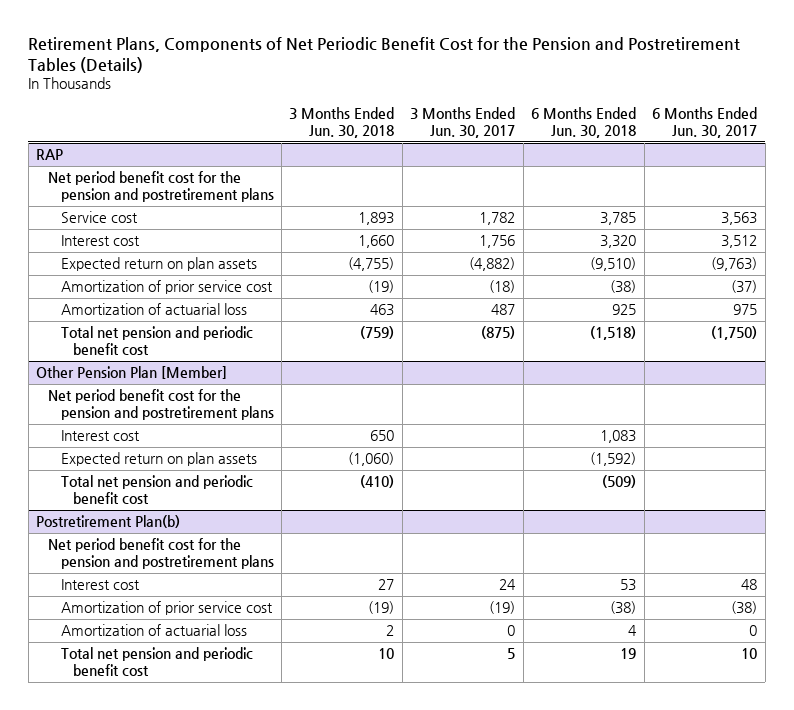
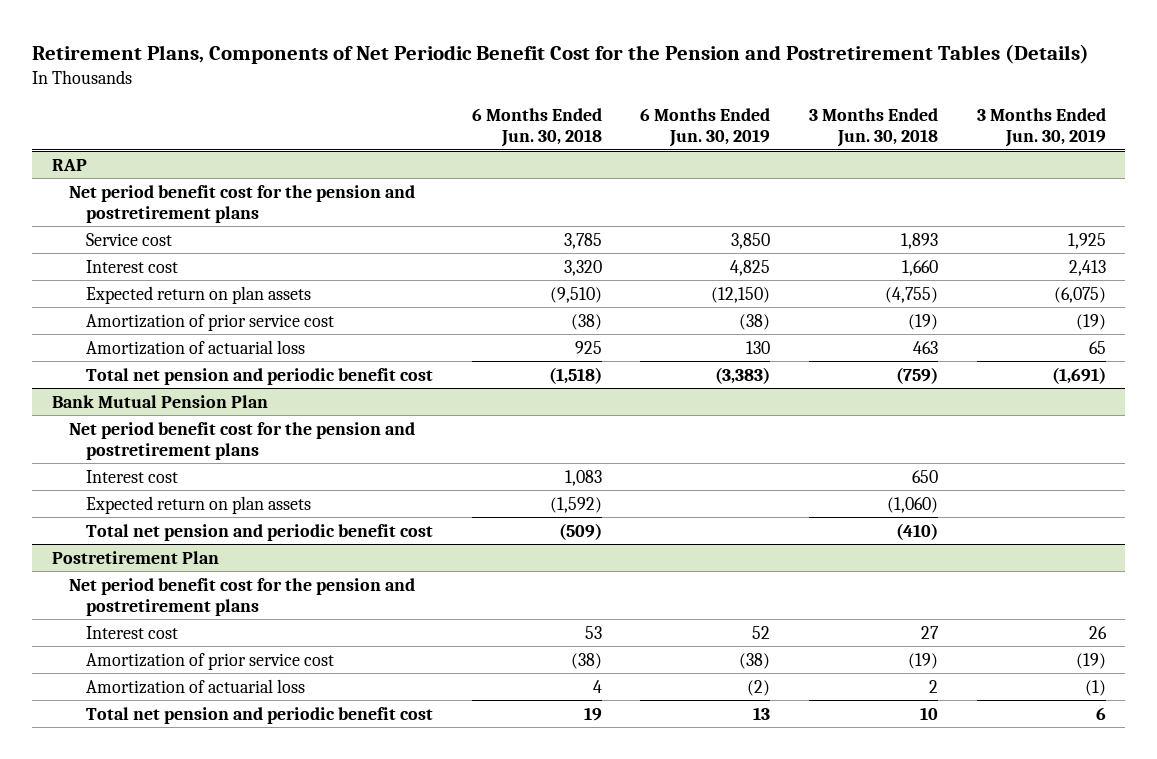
[410,106,516,138] 3 Months Ended Jun. 30, 2017 -> none
[652,106,758,138] 6 Months Ended Jun. 30, 2017 -> none
none -> [640,108,771,148] 6 Months Ended Jun. 30, 2019
none -> [976,108,1106,148] 3 Months Ended Jun. 30, 2019
[36,366,228,380] Other Pension Plan [Member] -> [51,394,268,408] Bank Mutual Pension Plan
[36,515,181,529] Postretirement Plan(b) -> [51,550,219,564] Postretirement Plan

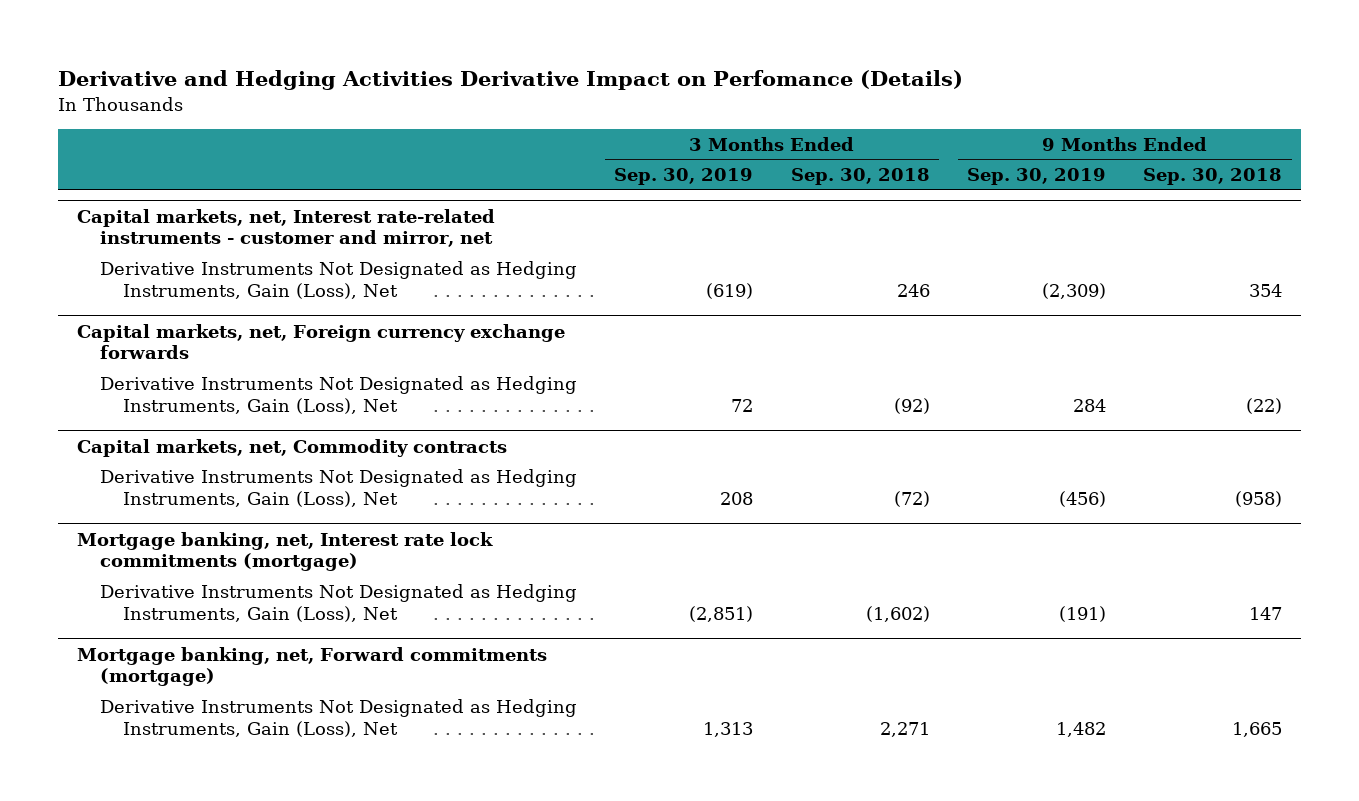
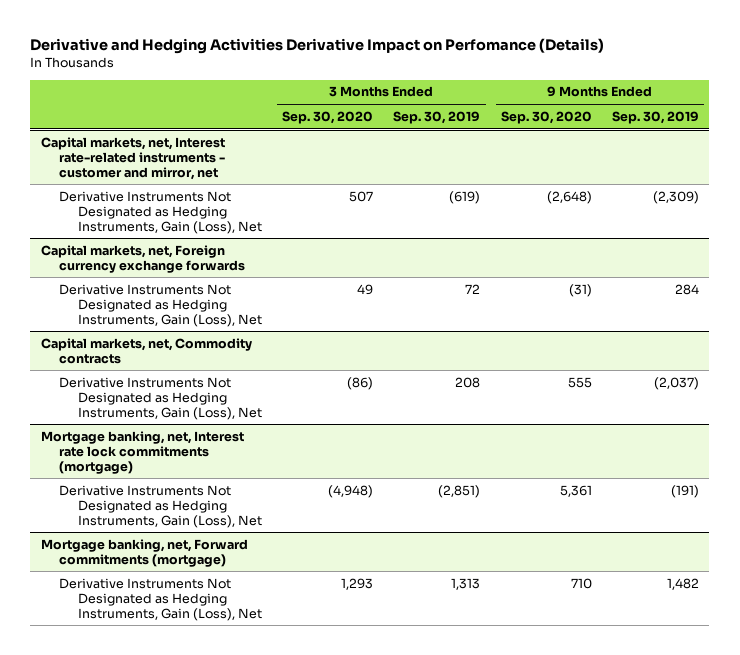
[790,167,930,185] Sep. 30, 2018 -> none
[1143,167,1283,185] Sep. 30, 2018 -> none
none -> [282,110,374,124] Sep. 30, 2020
none -> [500,110,592,124] Sep. 30, 2020
[1059,490,1107,507] (456) -> [654,376,700,390] (2,037)

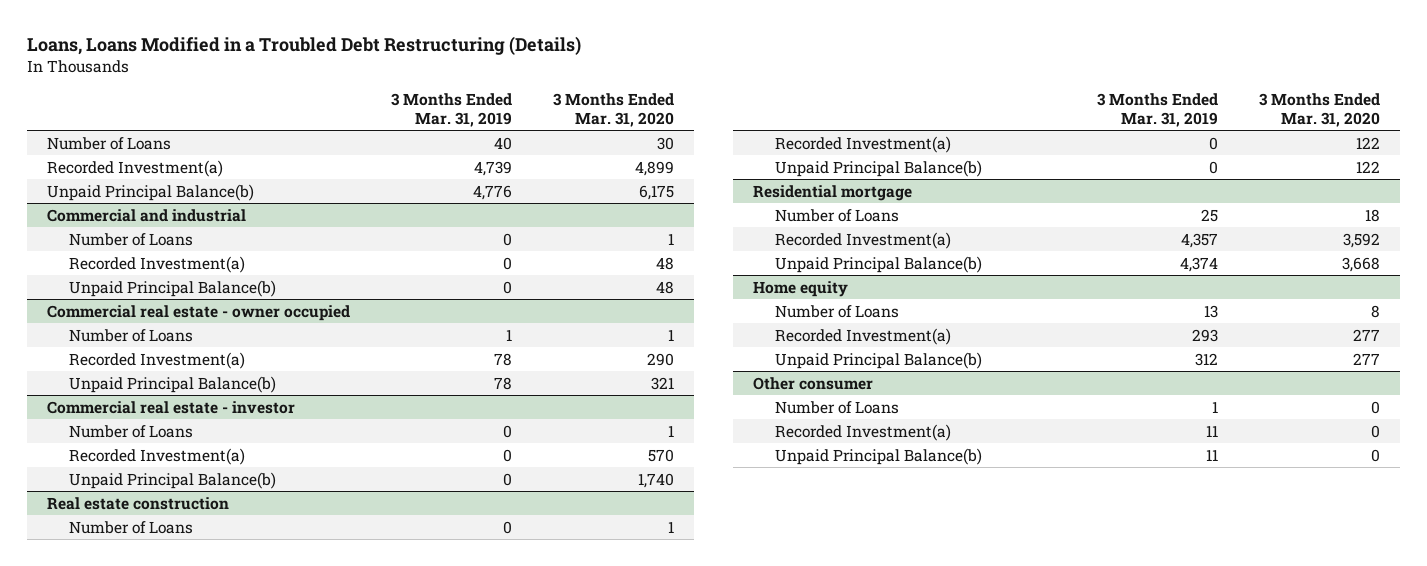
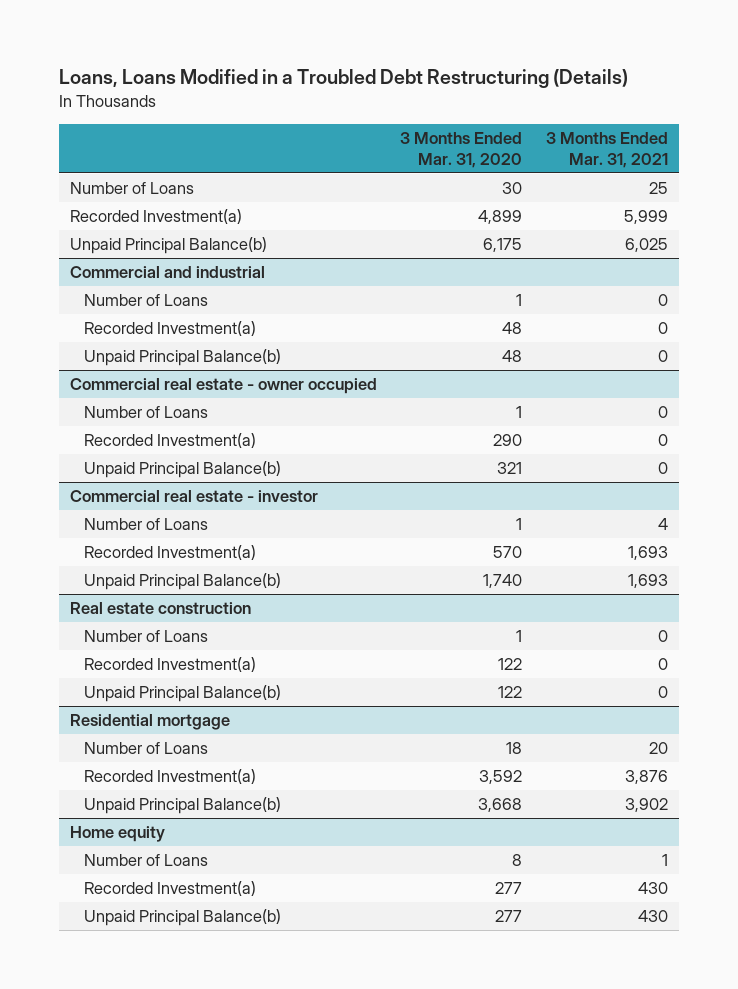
[391,93,513,127] 3 Months Ended Mar. 31, 2019 -> none
none -> [545,131,668,168] 3 Months Ended Mar. 31, 2021
[753,376,874,390] Other consumer -> none
[775,400,900,414] Number of Loans -> none
[775,423,952,441] Recorded Investment(a) -> none
[775,447,983,465] Unpaid Principal Balance(b) -> none

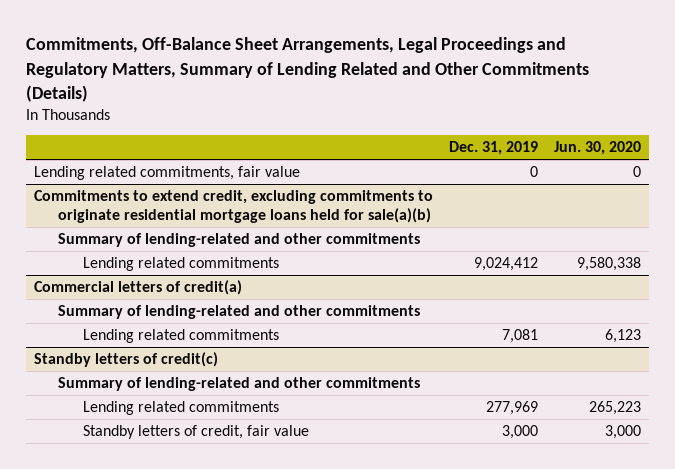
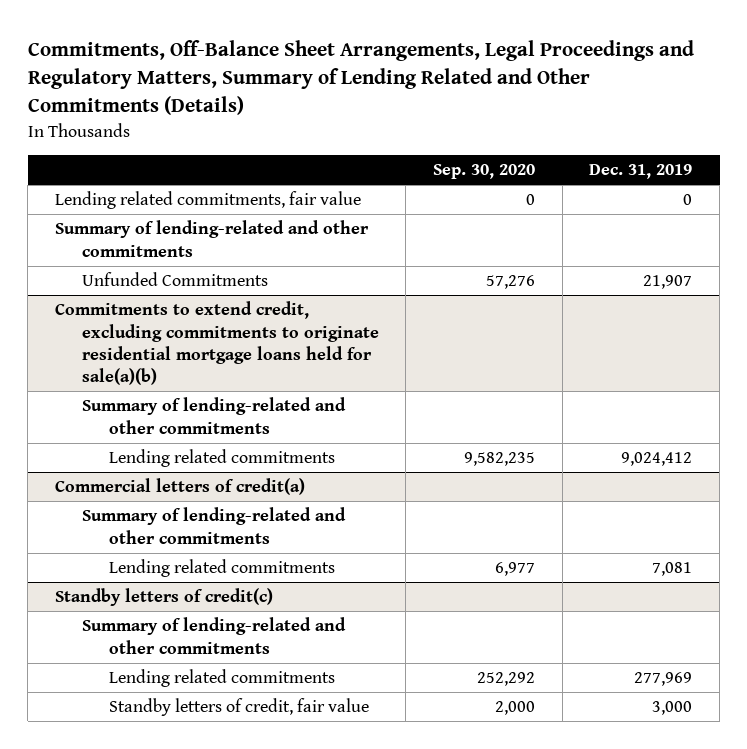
[553,141,641,156] Jun. 30, 2020 -> none
none -> [433,164,536,180] Sep. 30, 2020
none -> [55,220,370,257] Summary of lending-related and other commitments
none -> [81,272,268,287] Unfunded Commitments

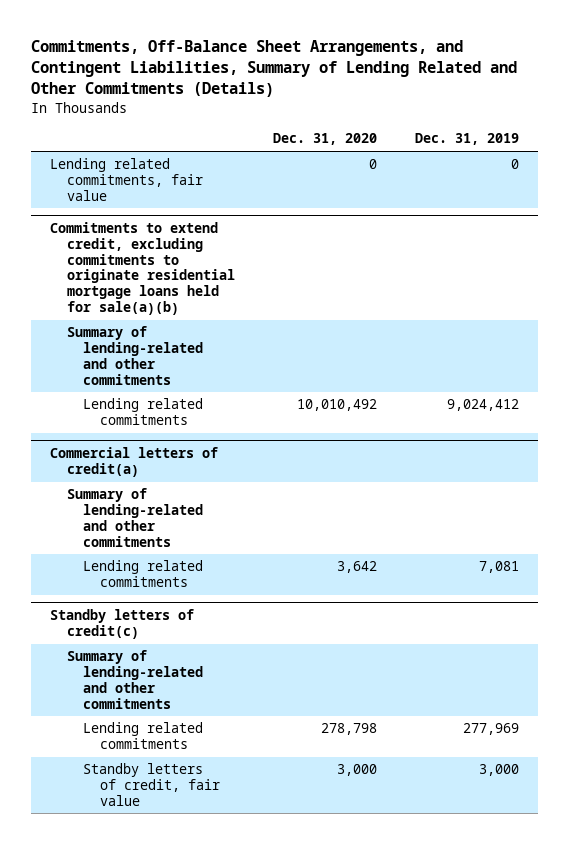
[27,40,694,116] Commitments, Off-Balance Sheet Arrangements, Legal Proceedings and Regulatory Matters, Summary of Lending Related and Other Commitments (Details) -> [31,40,518,98] Commitments, Off-Balance Sheet Arrangements, and Contingent Liabilities, Summary of Lending Related and Other Commitments (Details)
[433,164,536,180] Sep. 30, 2020 -> none
none -> [272,133,377,146] Dec. 31, 2020
[55,220,370,257] Summary of lending-related and other commitments -> none
[81,272,268,287] Unfunded Commitments -> none

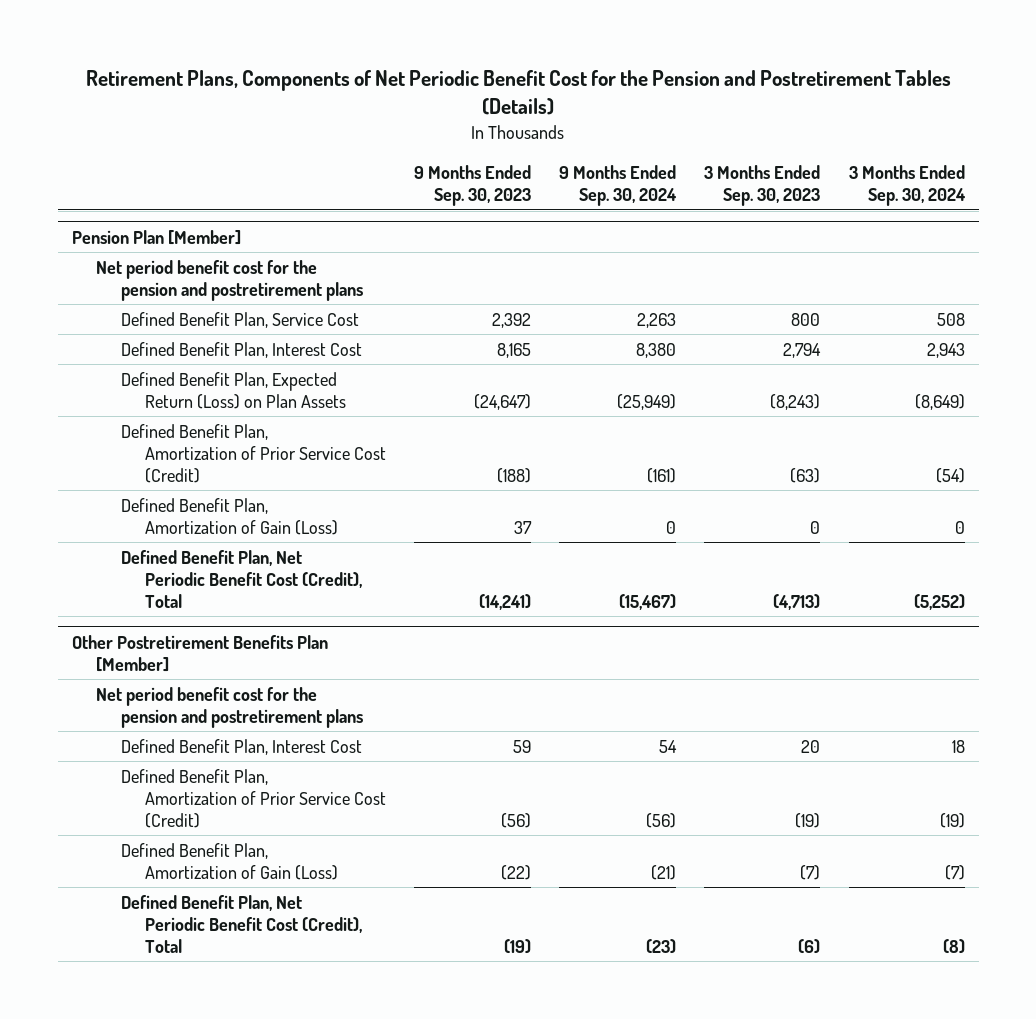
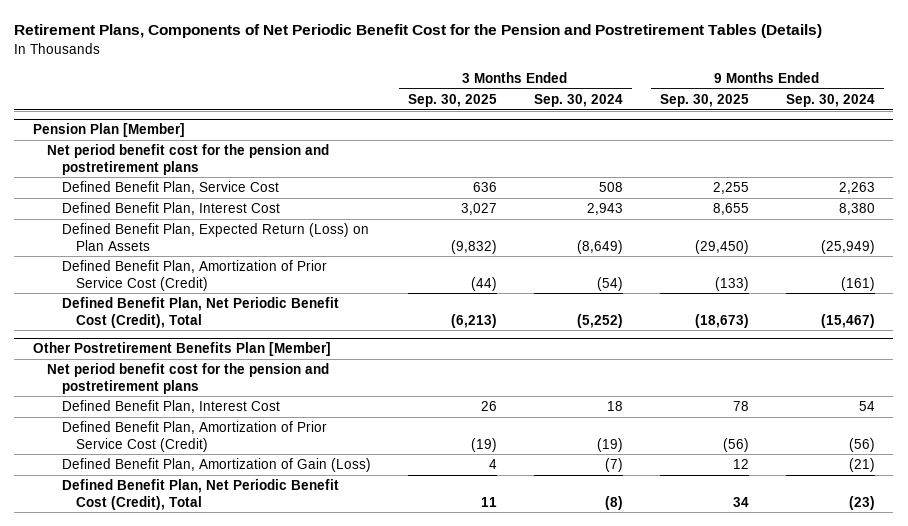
[414,165,532,207] 9 Months Ended Sep. 30, 2023 -> none
[704,165,821,207] 3 Months Ended Sep. 30, 2023 -> none
none -> [407,93,497,107] Sep. 30, 2025
none -> [659,93,749,107] Sep. 30, 2025
[120,497,339,535] Defined Benefit Plan, Amortization of Gain (Loss) -> none

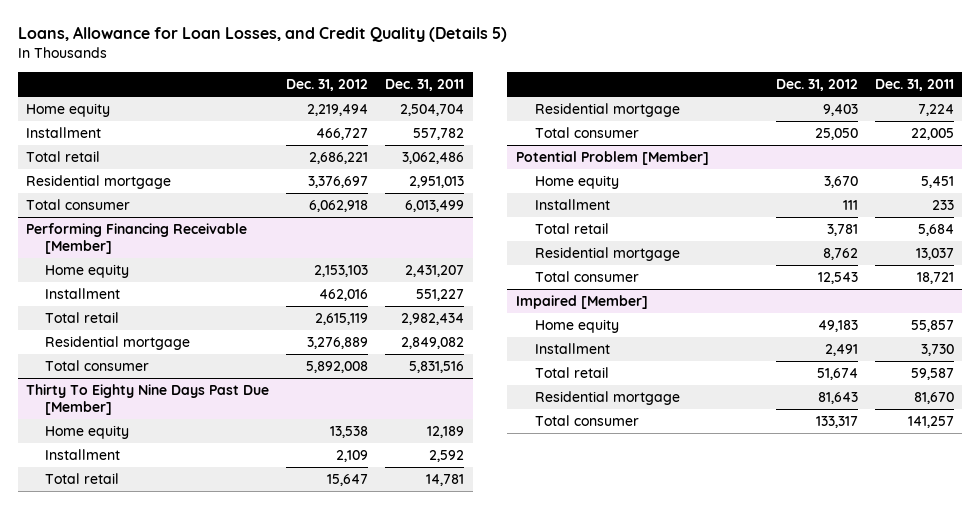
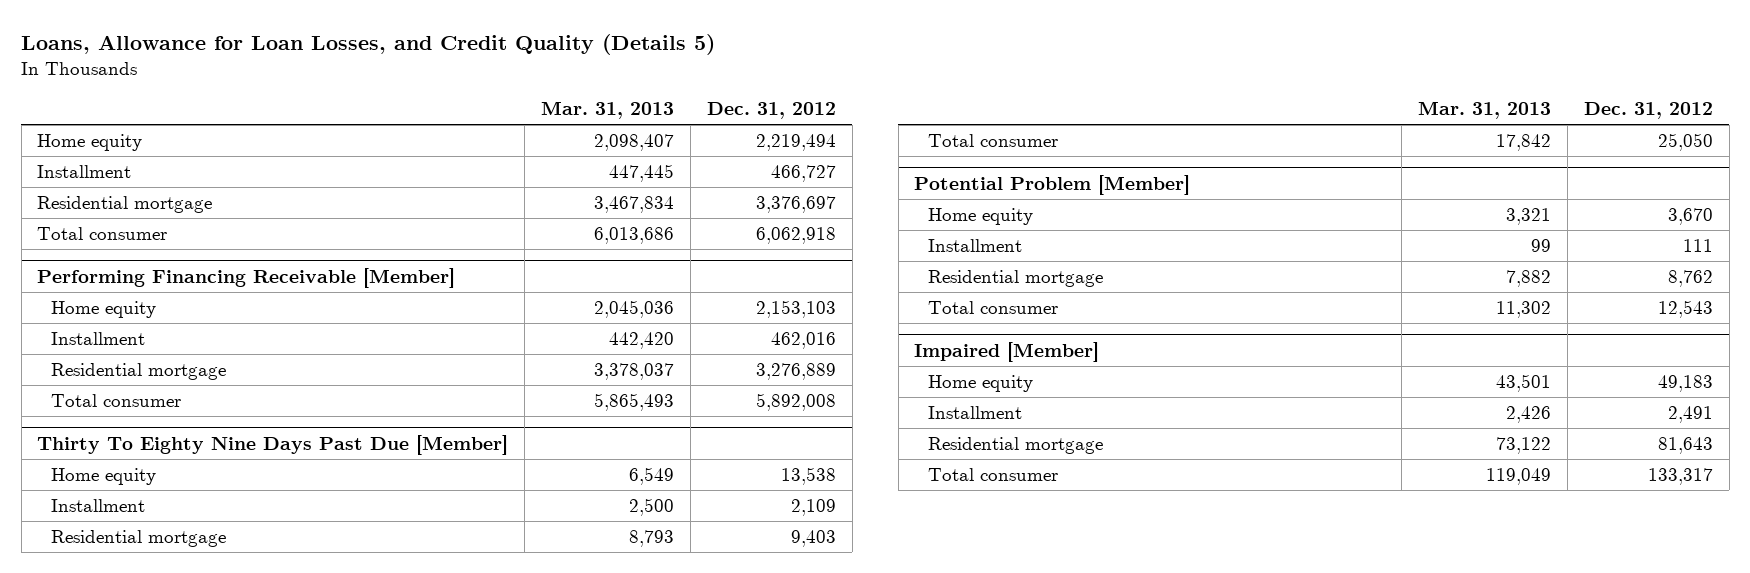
[385,78,465,91] Dec. 31, 2011 -> none
none -> [541,101,675,120] Mar. 31, 2013
[26,151,101,163] Total retail -> none
[45,312,120,324] Total retail -> none
[45,473,120,485] Total retail -> none
[534,223,609,235] Total retail -> none
[534,367,609,379] Total retail -> none

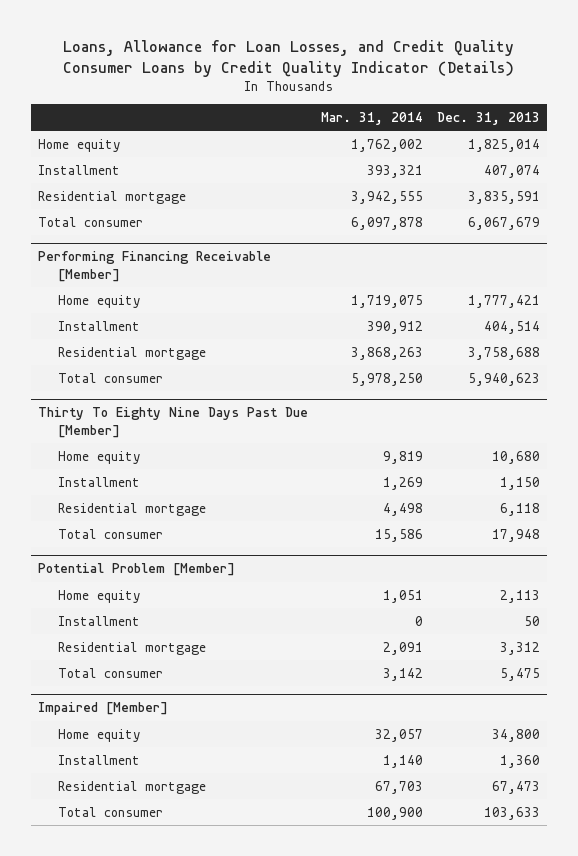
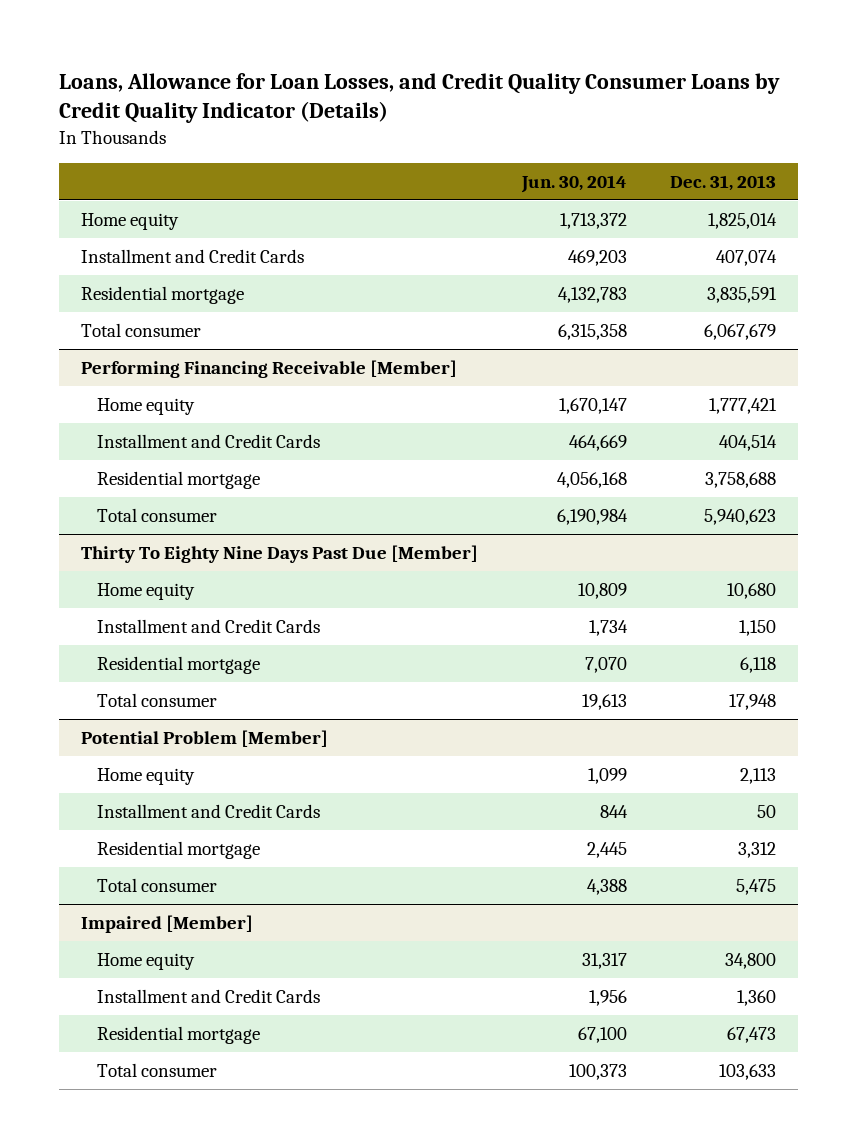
[321,111,424,125] Mar. 31, 2014 -> none
none -> [520,174,627,193] Jun. 30, 2014
[37,164,120,175] Installment -> [81,249,305,264] Installment and Credit Cards
[58,320,141,331] Installment -> [96,434,320,449] Installment and Credit Cards
[58,476,141,487] Installment -> [96,619,320,634] Installment and Credit Cards
[58,615,141,626] Installment -> [96,804,320,819] Installment and Credit Cards
[58,754,141,765] Installment -> [96,989,320,1004] Installment and Credit Cards

